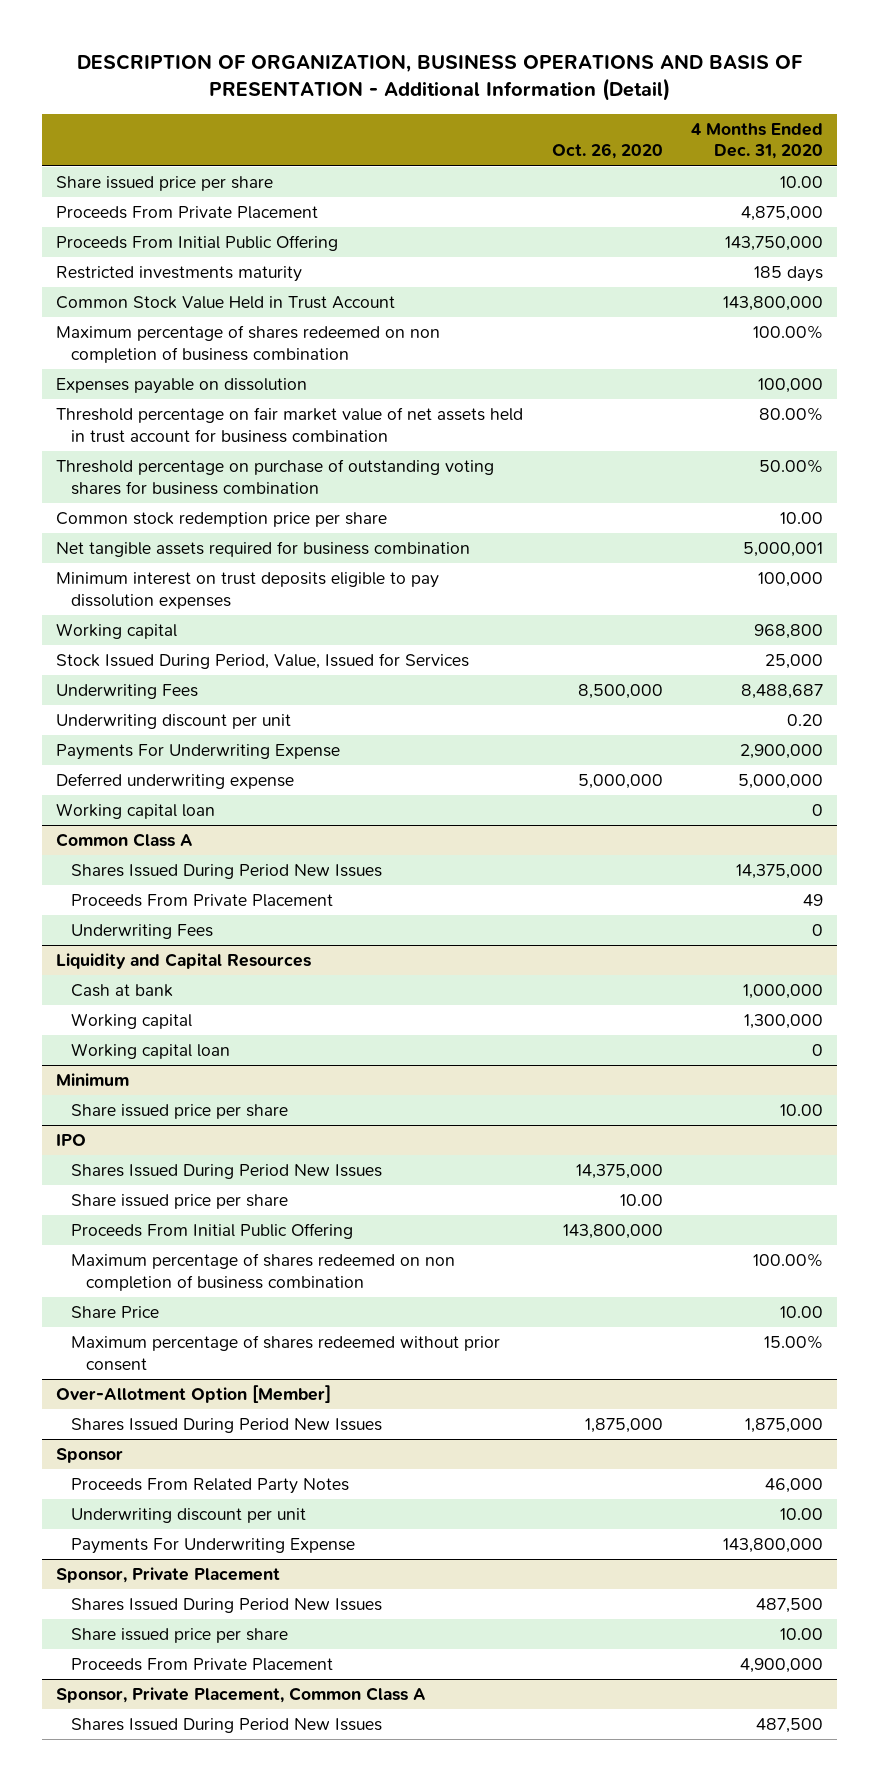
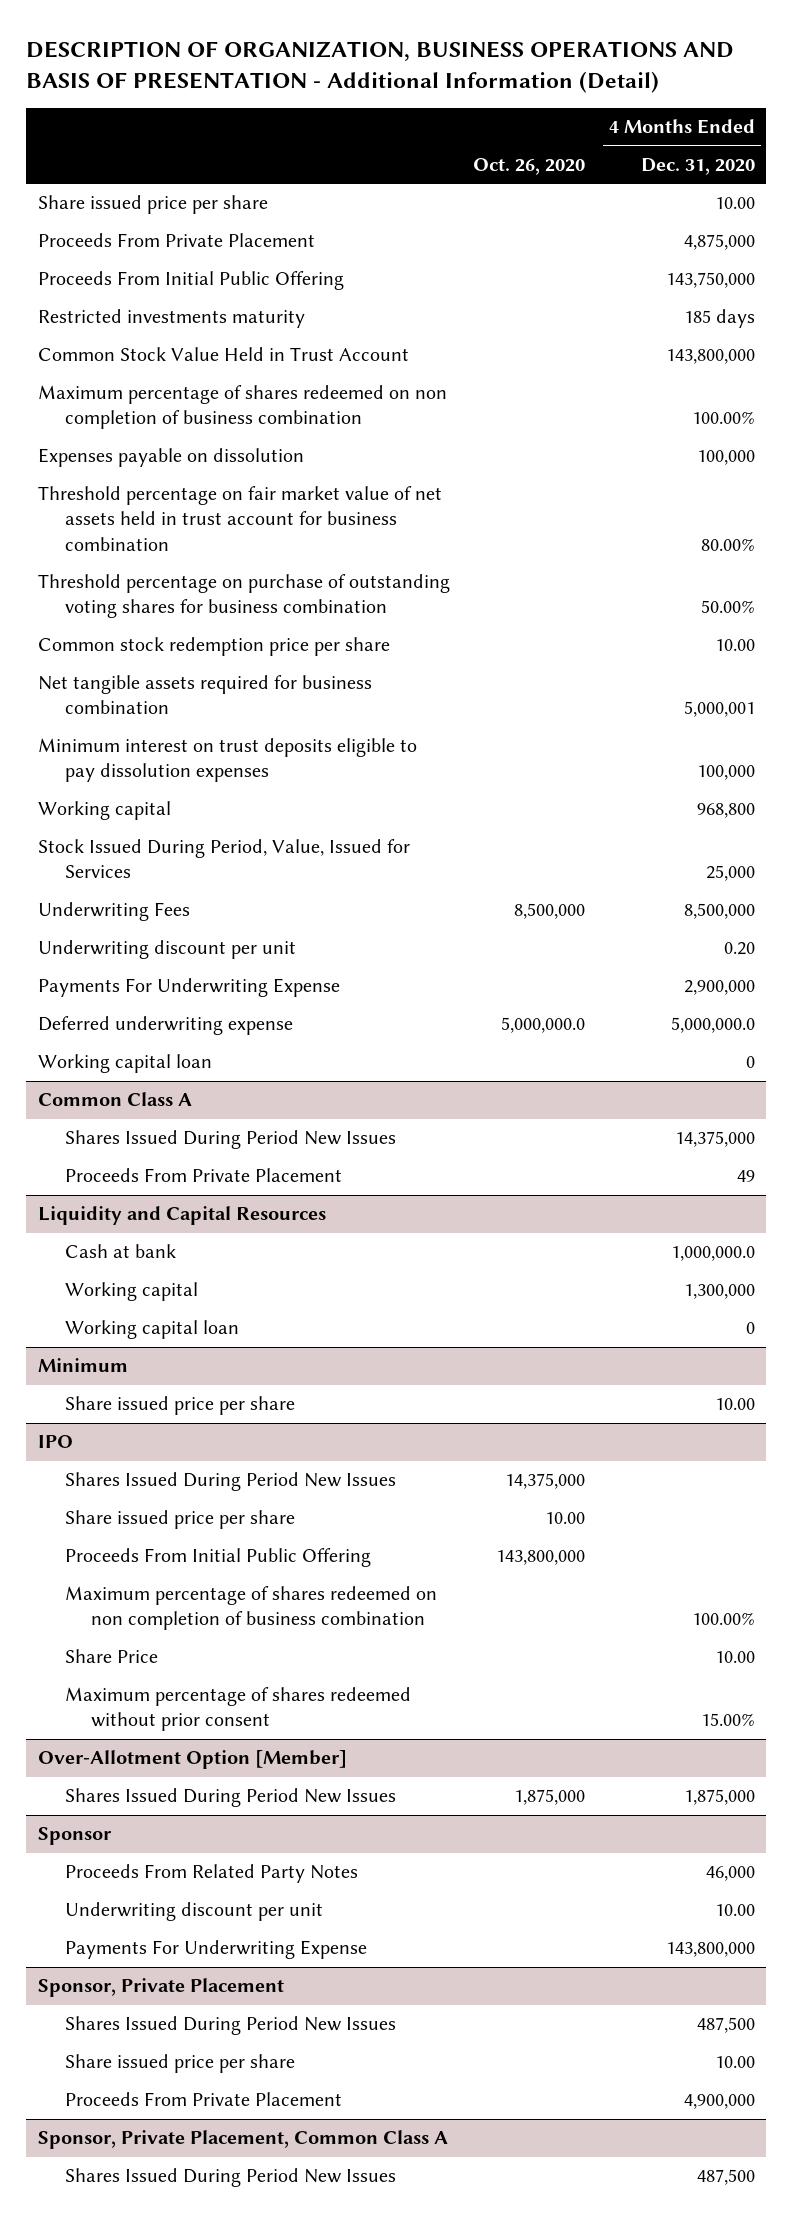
[741,683,824,699] 8,488,687 -> [683,903,755,920] 8,500,000
[577,773,663,789] 5,000,000 -> [501,1017,586,1034] 5,000,000.0
[738,773,824,789] 5,000,000 -> [670,1017,755,1034] 5,000,000.0
[71,923,214,939] Underwriting Fees -> none
[743,983,824,999] 1,000,000 -> [670,1246,755,1262] 1,000,000.0

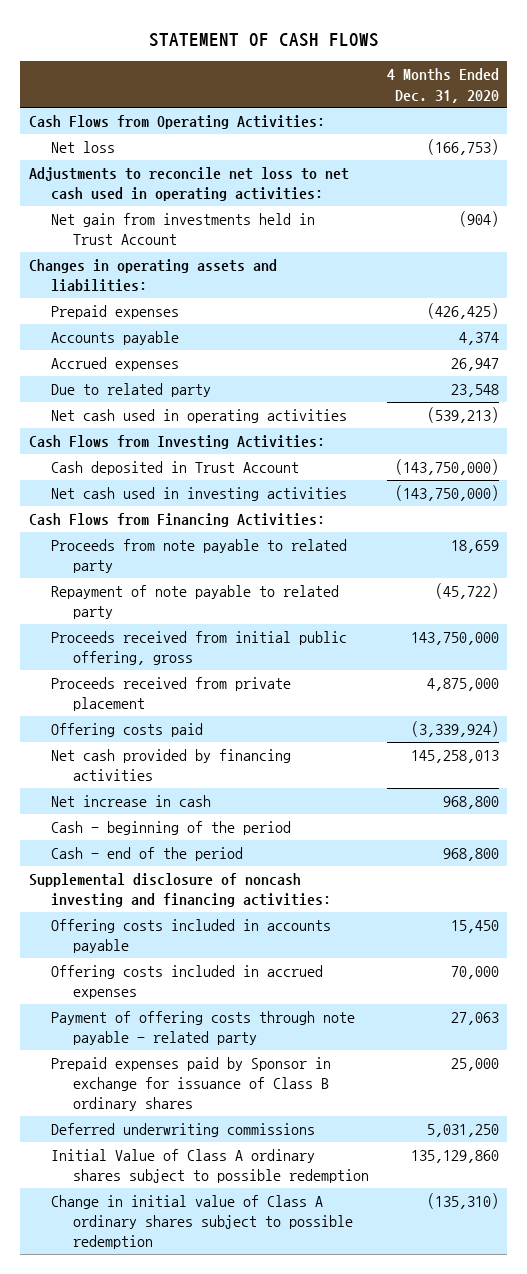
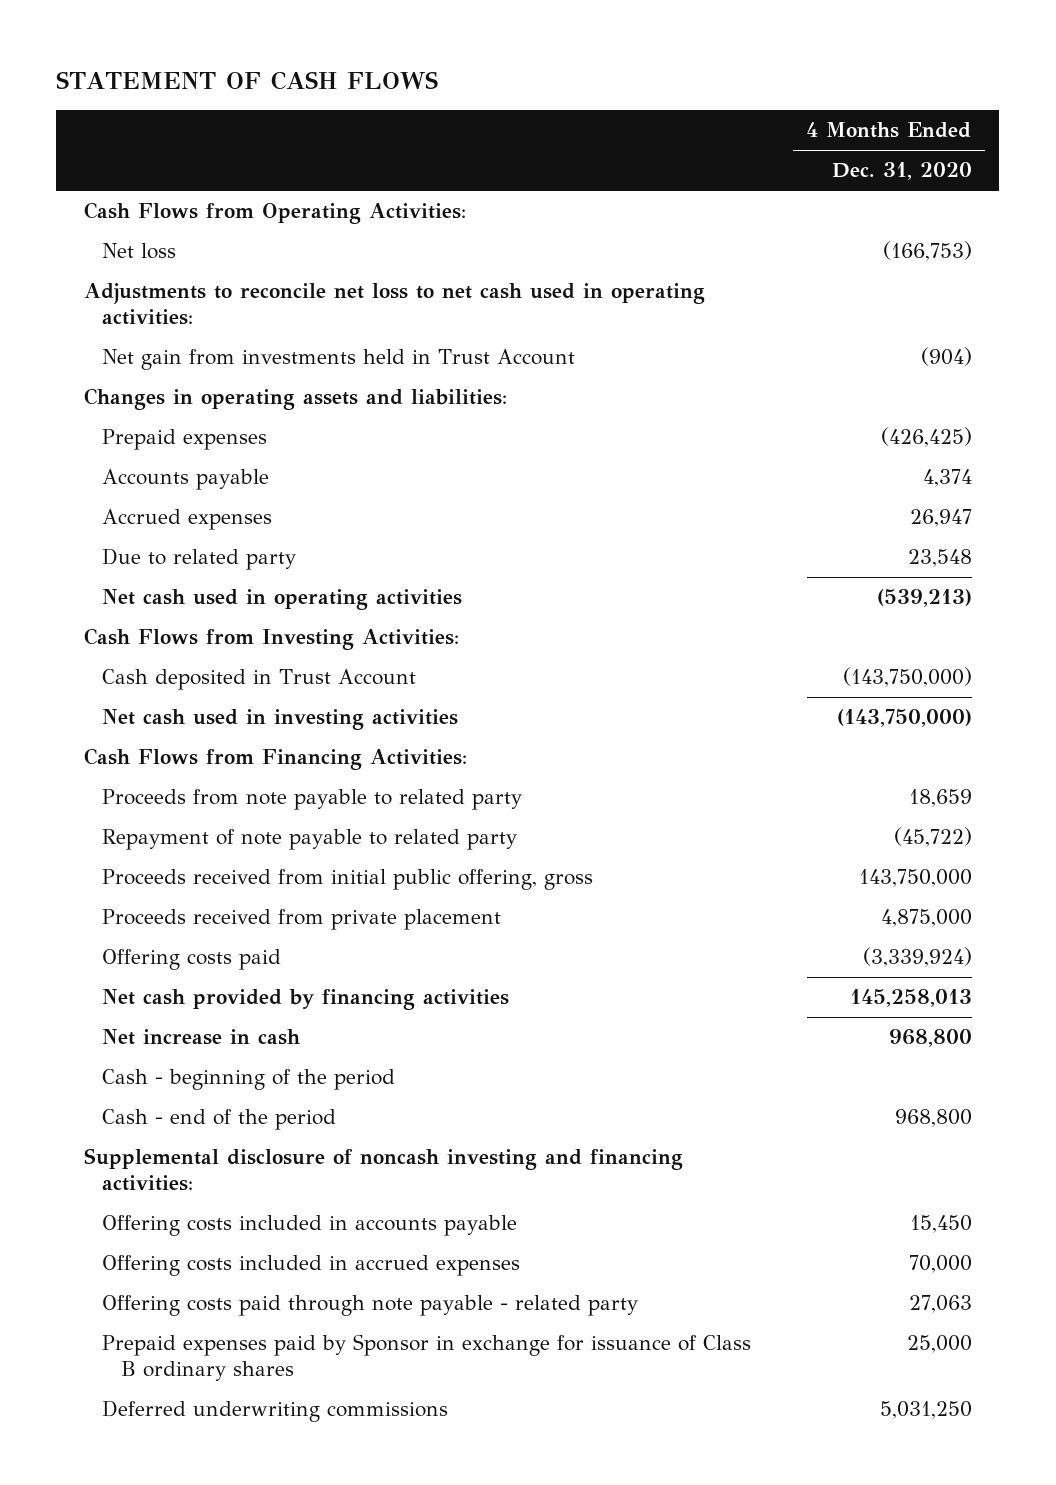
[50,1011,355,1046] Payment of offering costs through note payable - related party -> [102,1295,639,1317] Offering costs paid through note payable - related party
[50,1149,370,1184] Initial Value of Class A ordinary shares subject to possible redemption -> none
[50,1195,354,1250] Change in initial value of Class A ordinary shares subject to possible redemption -> none

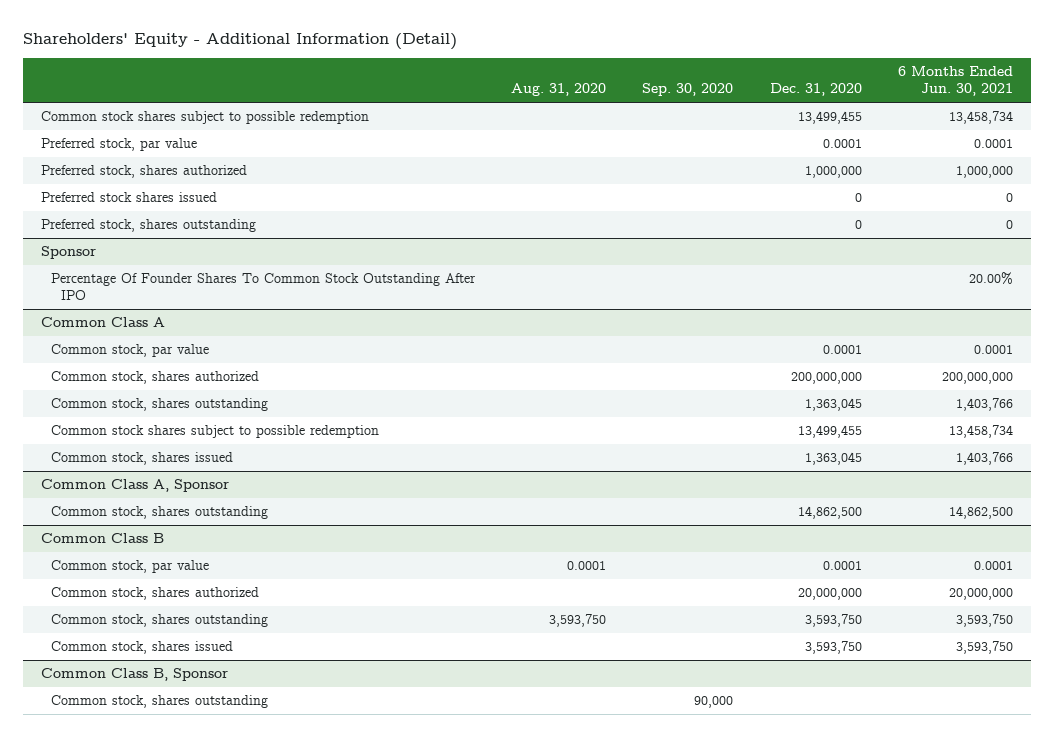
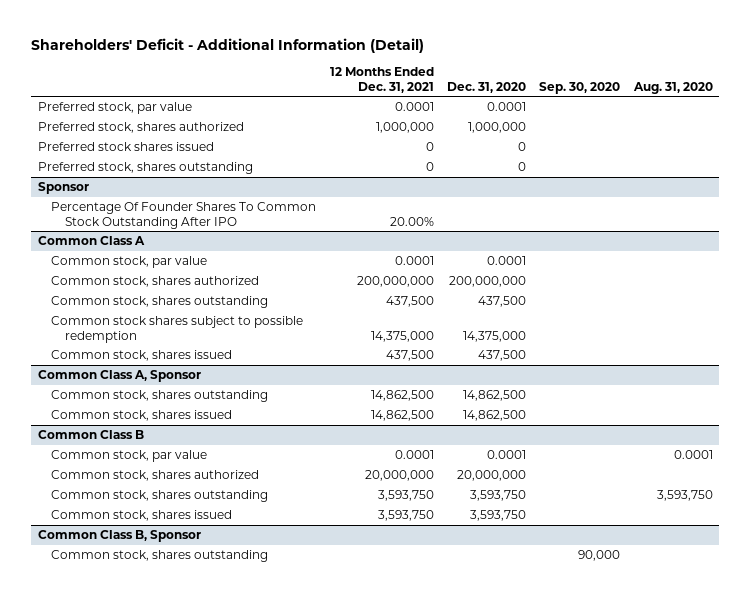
[22,33,457,51] Shareholders' Equity - Additional Information (Detail) -> [31,38,425,54] Shareholders' Deficit - Additional Information (Detail)
[897,66,1013,97] 6 Months Ended Jun. 30, 2021 -> none
none -> [329,67,434,93] 12 Months Ended Dec. 31, 2021
[40,111,369,125] Common stock shares subject to possible redemption -> none
[804,398,862,412] 1,363,045 -> [477,296,526,308] 437,500
[797,425,862,439] 13,499,455 -> [462,330,526,342] 14,375,000
[804,452,862,466] 1,363,045 -> [477,350,526,362] 437,500
none -> [51,410,233,422] Common stock, shares issued

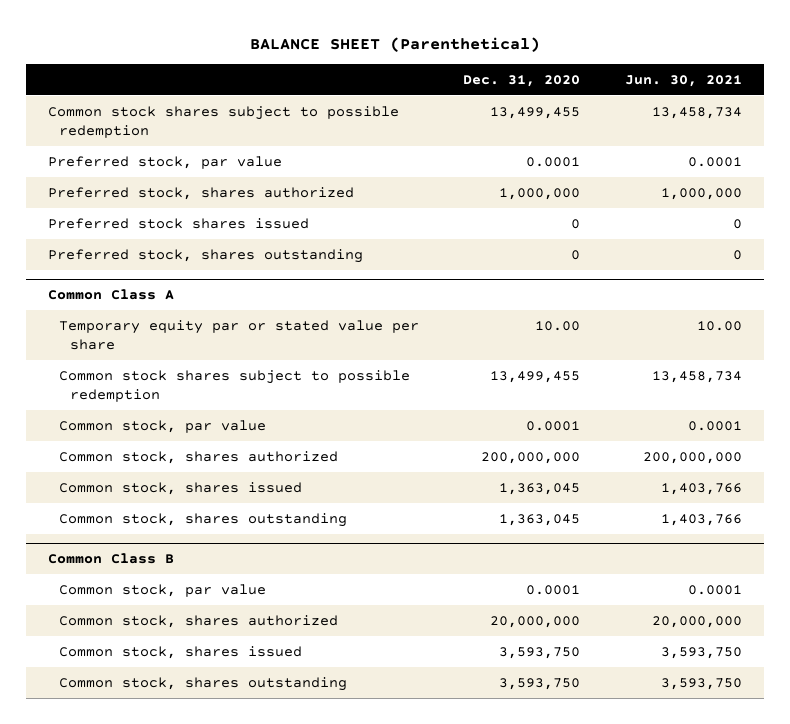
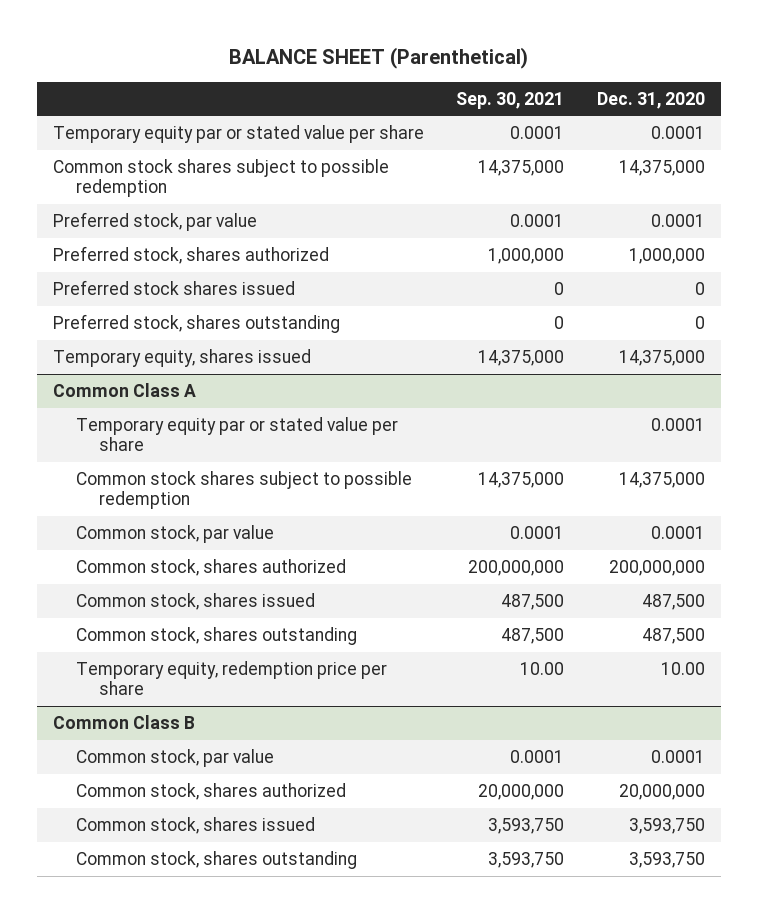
[624,74,742,87] Jun. 30, 2021 -> none
none -> [456,91,565,109] Sep. 30, 2021
none -> [53,124,425,143] Temporary equity par or stated value per share
[490,106,581,119] 13,499,455 -> [618,159,705,176] 14,375,000
none -> [53,348,312,367] Temporary equity, shares issued
[535,320,581,331] 10.00 -> [650,417,705,431] 0.0001
[490,370,581,383] 13,499,455 -> [618,471,705,488] 14,375,000
[499,482,581,495] 1,363,045 -> [641,593,705,610] 487,500
[499,513,581,526] 1,363,045 -> [641,627,705,644] 487,500
none -> [76,660,388,696] Temporary equity, redemption price per share

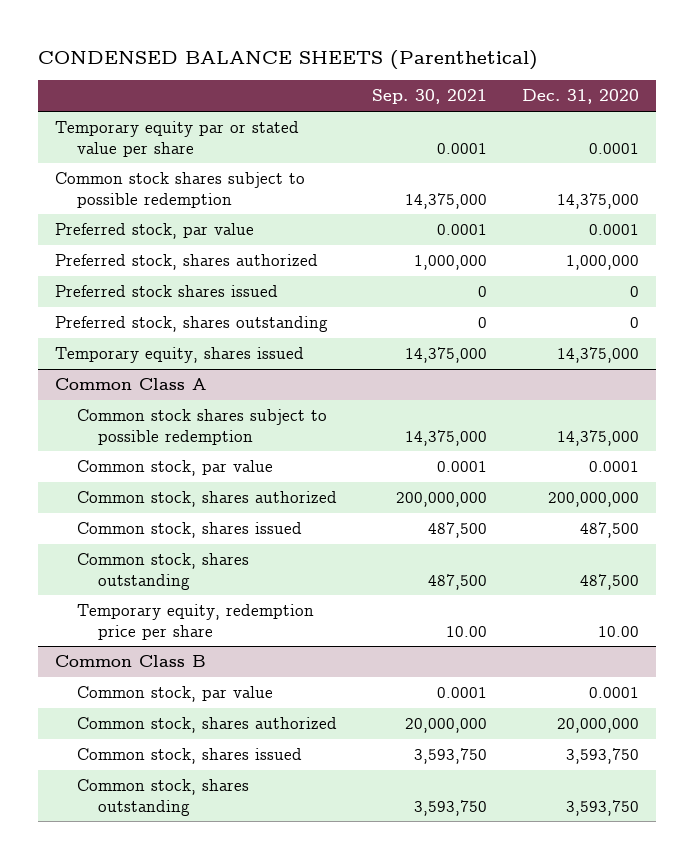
[228,47,528,70] BALANCE SHEET (Parenthetical) -> [37,49,538,70] CONDENSED BALANCE SHEETS (Parenthetical)
[76,416,399,452] Temporary equity par or stated value per share -> none

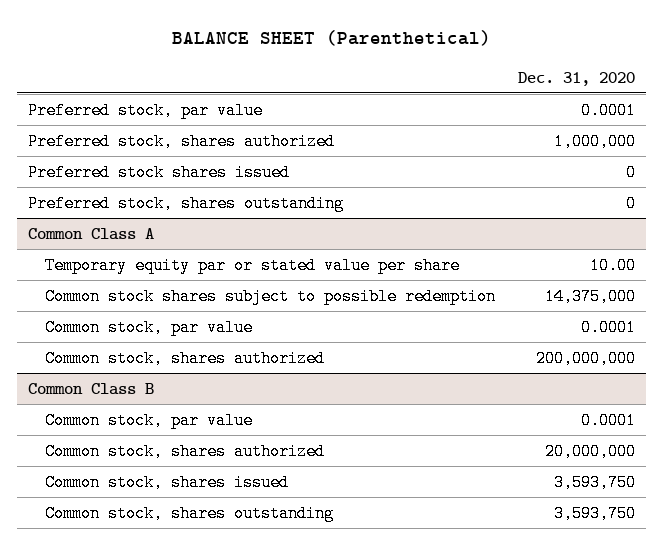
[37,49,538,70] CONDENSED BALANCE SHEETS (Parenthetical) -> [171,30,491,47] BALANCE SHEET (Parenthetical)
[371,89,487,105] Sep. 30, 2021 -> none
[55,121,300,157] Temporary equity par or stated value per share -> none
[55,172,306,208] Common stock shares subject to possible redemption -> none
[55,347,305,364] Temporary equity, shares issued -> none
none -> [45,257,461,275] Temporary equity par or stated value per share
[76,522,302,539] Common stock, shares issued -> none
[76,553,249,590] Common stock, shares outstanding -> none
[76,604,314,640] Temporary equity, redemption price per share -> none

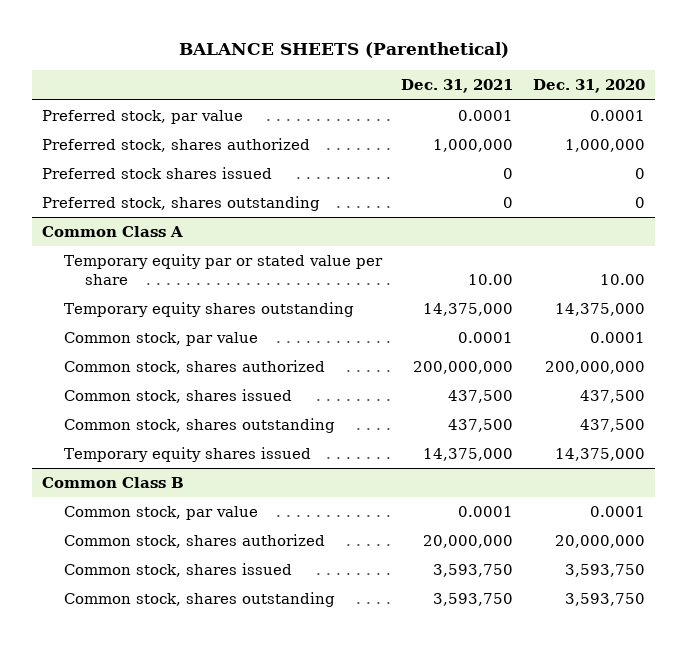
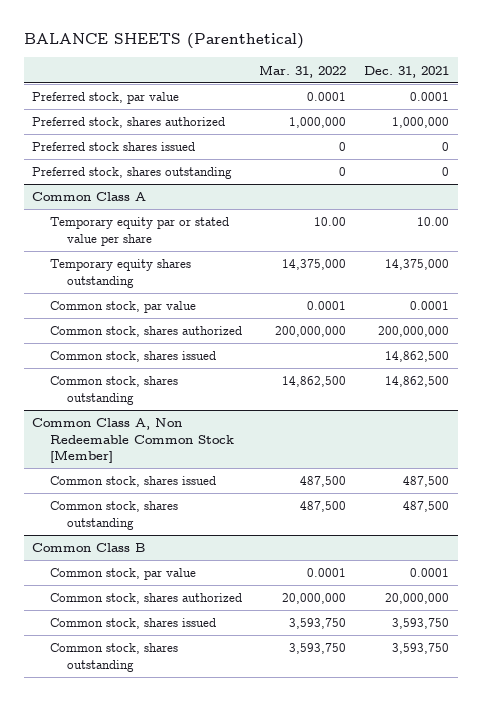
[533,79,646,94] Dec. 31, 2020 -> none
none -> [259,64,347,78] Mar. 31, 2022
[63,447,311,463] Temporary equity shares issued -> none
[448,390,514,404] 437,500 -> [384,351,449,363] 14,862,500
[448,419,514,433] 437,500 -> [384,376,449,388] 14,862,500
none -> [32,418,234,463] Common Class A, Non Redeemable Common Stock [Member]
none -> [49,476,216,488] Common stock, shares issued
none -> [49,501,178,530] Common stock, shares outstanding

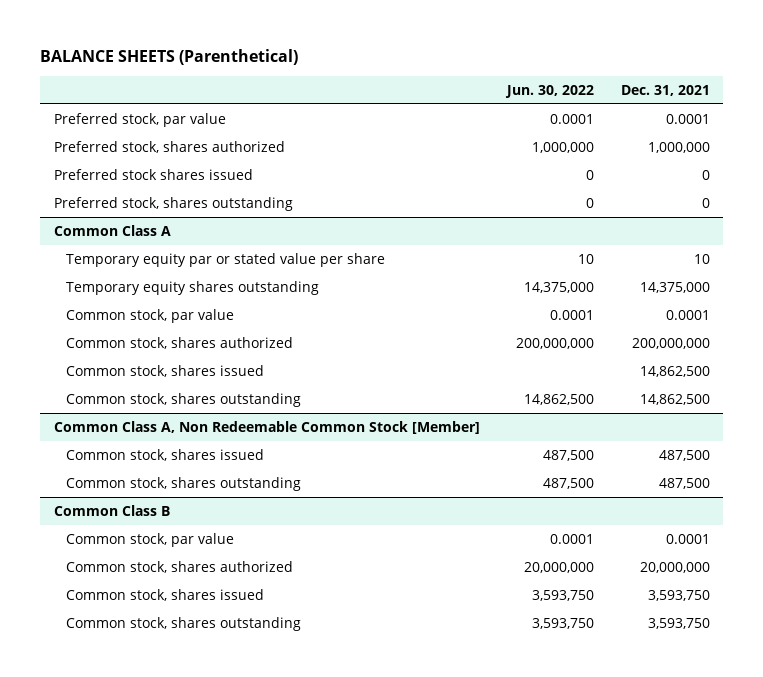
[259,64,347,78] Mar. 31, 2022 -> none
none -> [504,84,594,98] Jun. 30, 2022
[416,217,449,227] 10.00 -> [693,253,710,264] 10

